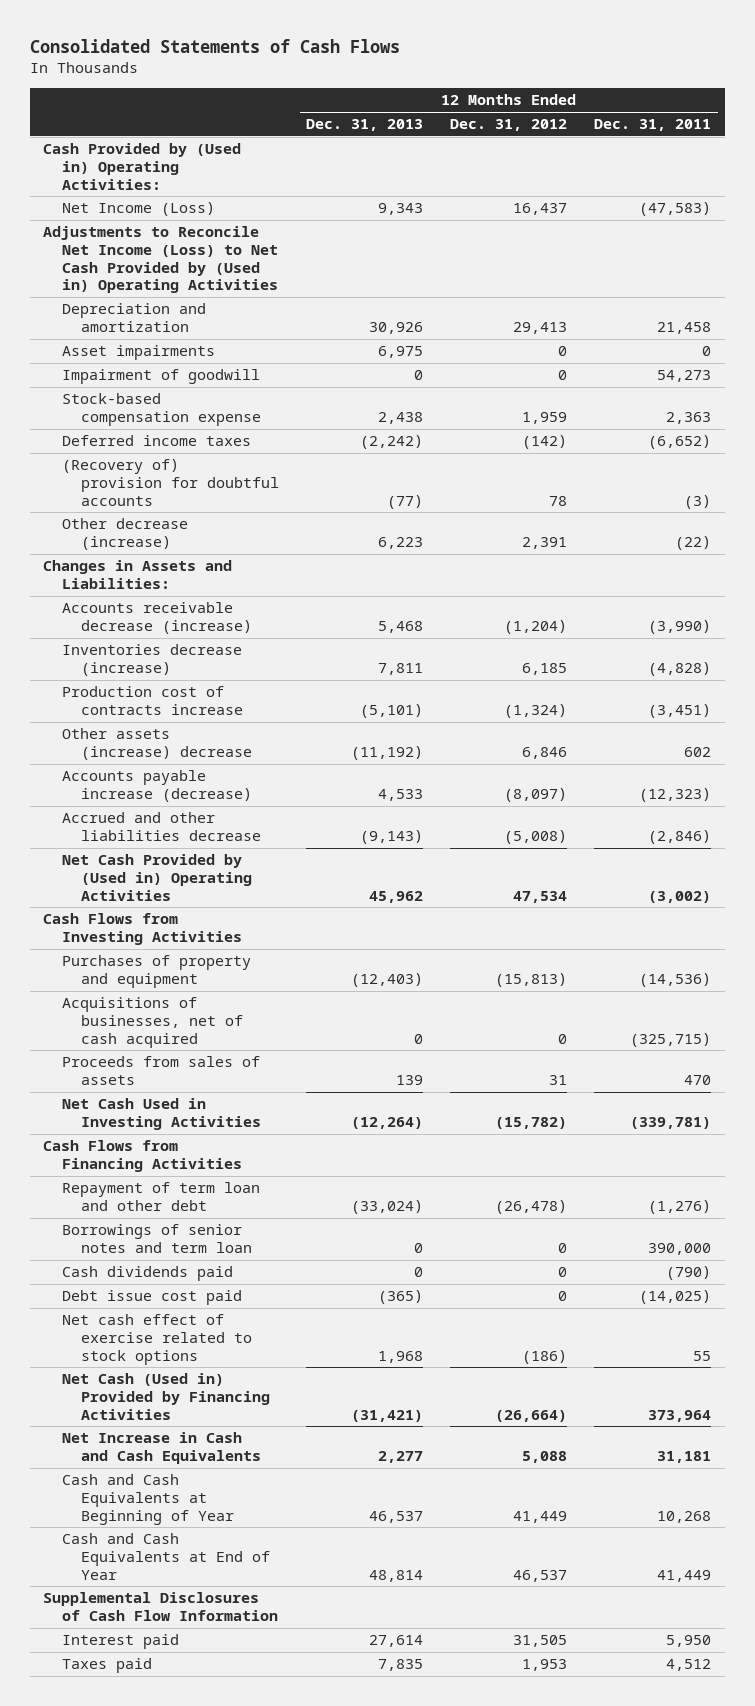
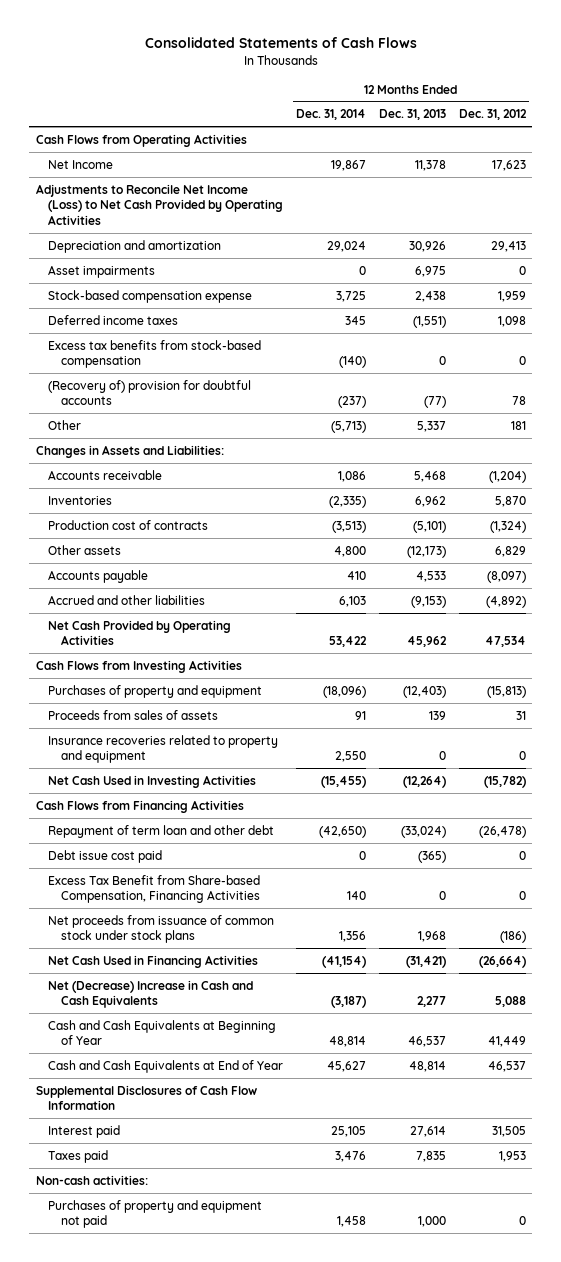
[594,119,712,132] Dec. 31, 2011 -> none
none -> [296,109,367,121] Dec. 31, 2014
[43,143,242,190] Cash Provided by (Used in) Operating Activities: -> [35,133,247,147] Cash Flows from Operating Activities
[62,202,216,217] Net Income (Loss) -> [48,159,114,169] Net Income
[378,203,424,216] 9,343 -> [414,159,446,171] 11,378
[513,203,568,216] 16,437 -> [491,159,526,171] 17,623
[43,226,279,294] Adjustments to Reconcile Net Income (Loss) to Net Cash Provided by (Used in) Operating Activities -> [35,183,284,226] Adjustments to Reconcile Net Income (Loss) to Net Cash Provided by Operating Activities
[62,369,261,385] Impairment of goodwill -> none
[360,435,424,450] (2,242) -> [412,315,446,328] (1,551)
[522,435,568,450] (142) -> [497,315,526,327] 1,098
none -> [48,339,262,369] Excess tax benefits from stock-based compensation
[62,518,189,551] Other decrease (increase) -> [48,419,82,430] Other
[378,537,424,550] 6,223 -> [416,420,446,432] 5,337
[522,537,568,550] 2,391 -> [510,420,526,430] 181
[62,602,253,635] Accounts receivable decrease (increase) -> [48,469,163,480] Accounts receivable
[62,644,243,677] Inventories decrease (increase) -> [48,495,113,505] Inventories
[378,663,424,676] 7,811 -> [414,495,446,507] 6,962
[522,663,568,676] 6,185 -> [494,495,526,507] 5,870
[62,686,244,716] Production cost of contracts increase -> [48,519,209,530] Production cost of contracts
[62,728,253,761] Other assets (increase) decrease -> [48,544,122,555] Other assets
[351,746,424,761] (11,192) -> [406,545,446,558] (12,173)
[522,747,568,760] 6,846 -> [494,545,526,557] 6,829
[62,770,253,803] Accounts payable increase (decrease) -> [48,569,149,583] Accounts payable
[62,812,262,842] Accrued and other liabilities decrease -> [48,594,206,605] Accrued and other liabilities
[360,830,424,845] (9,143) -> [410,595,446,608] (9,153)
[504,830,568,845] (5,008) -> [485,595,526,608] (4,892)
[62,854,253,901] Net Cash Provided by (Used in) Operating Activities -> [48,619,232,646] Net Cash Provided by Operating Activities
[62,997,244,1048] Acquisitions of businesses, net of cash acquired -> none
none -> [48,734,279,764] Insurance recoveries related to property and equipment
[62,1224,253,1254] Borrowings of senior notes and term loan -> none
[62,1266,234,1282] Cash dividends paid -> none
none -> [48,874,261,904] Excess Tax Benefit from Share-based Compensation, Financing Activities
[62,1314,253,1365] Net cash effect of exercise related to stock options -> [48,914,275,944] Net proceeds from issuance of common stock under stock plans
[62,1373,271,1420] Net Cash (Used in) Provided by Financing Activities -> [48,954,259,968] Net Cash Used in Financing Activities
[62,1432,262,1465] Net Increase in Cash and Cash Equivalents -> [48,979,254,1009] Net (Decrease) Increase in Cash and Cash Equivalents
none -> [35,1174,148,1185] Non-cash activities:
none -> [48,1199,263,1229] Purchases of property and equipment not paid

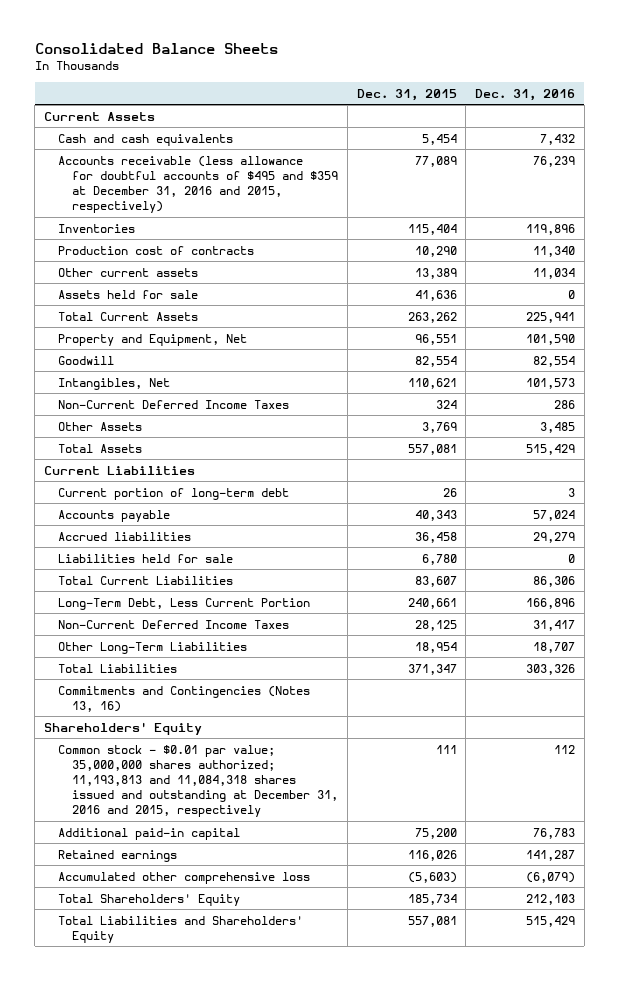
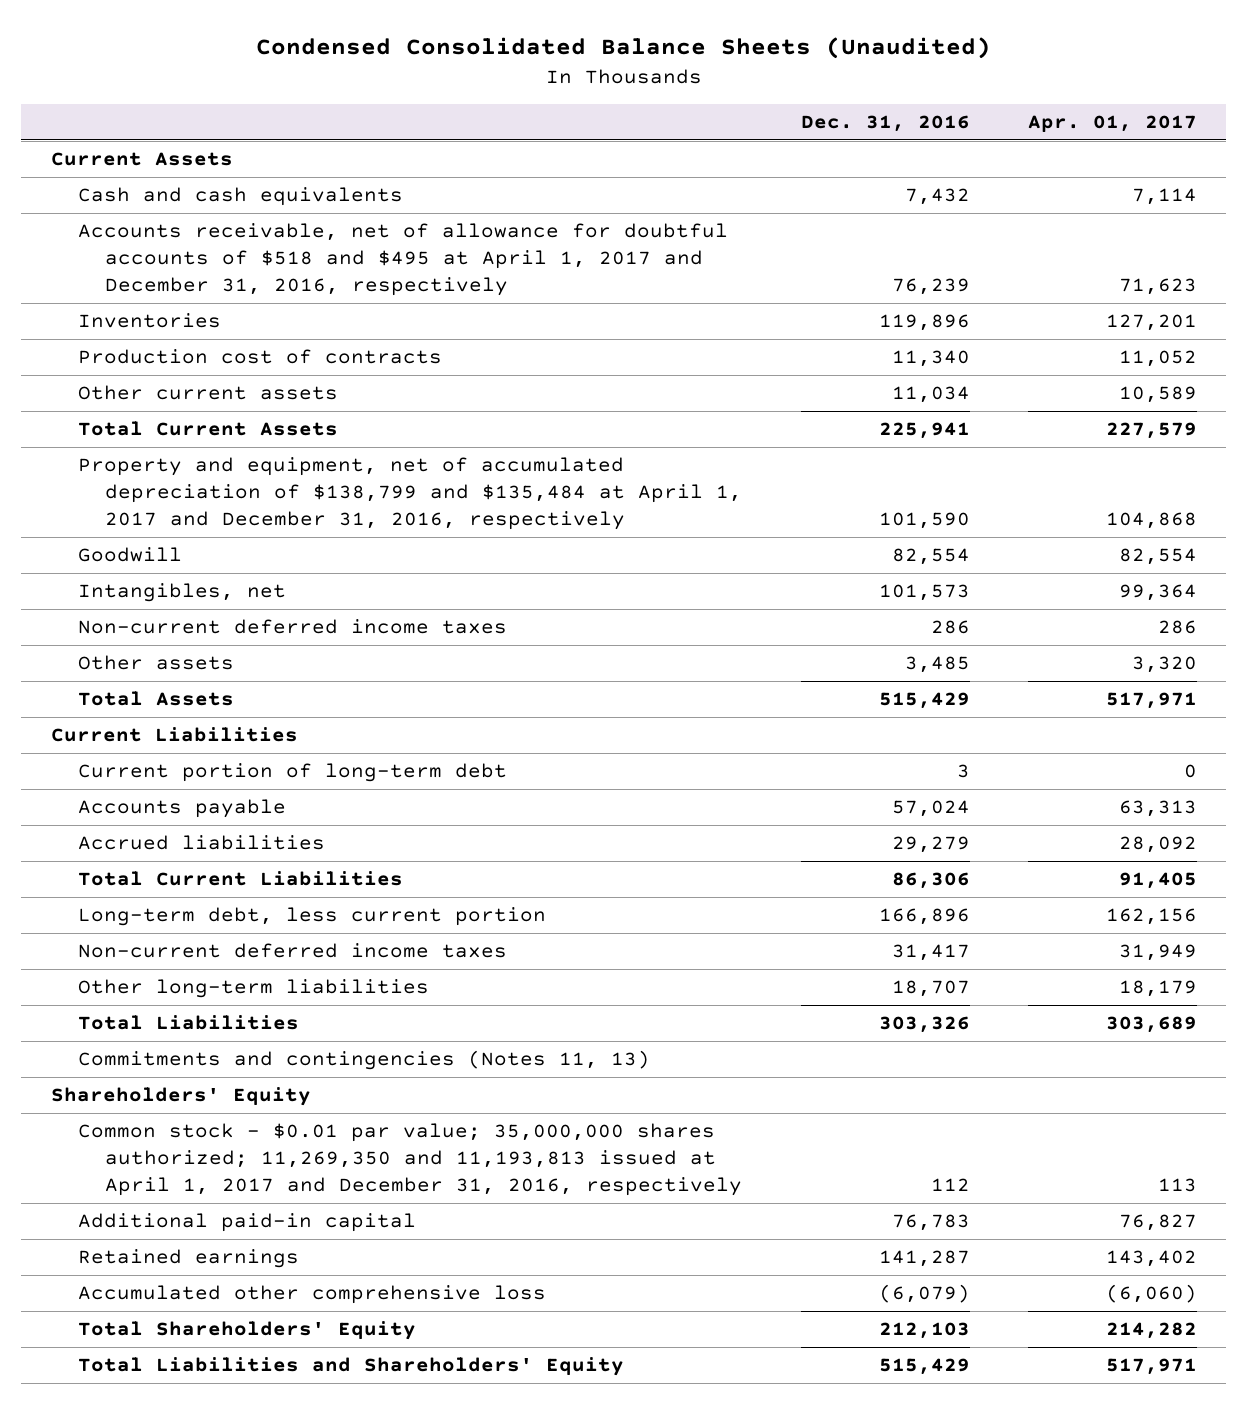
[34,42,278,54] Consolidated Balance Sheets -> [255,37,991,60] Condensed Consolidated Balance Sheets (Unaudited)
[356,88,457,101] Dec. 31, 2015 -> none
none -> [1028,115,1198,133] Apr. 01, 2017
[58,155,339,214] Accounts receivable (less allowance for doubtful accounts of $495 and $359 at December 31, 2016 and 2015, respectively) -> [77,223,728,297] Accounts receivable, net of allowance for doubtful accounts of $518 and $495 at April 1, 2017 and December 31, 2016, respectively
[58,289,199,299] Assets held for sale -> none
[58,333,248,346] Property and Equipment, Net -> [77,457,743,531] Property and equipment, net of accumulated depreciation of $138,799 and $135,484 at April 1, 2017 and December 31, 2016, respectively
[58,377,171,390] Intangibles, Net -> [77,583,286,603] Intangibles, net
[58,399,290,409] Non-Current Deferred Income Taxes -> [77,619,507,635] Non-current deferred income taxes
[58,421,143,431] Other Assets -> [77,655,234,671] Other assets
[58,553,234,563] Liabilities held for sale -> none
[58,597,311,610] Long-Term Debt, Less Current Portion -> [77,907,546,927] Long-term debt, less current portion
[58,619,290,629] Non-Current Deferred Income Taxes -> [77,943,507,959] Non-current deferred income taxes
[58,641,248,654] Other Long-Term Liabilities -> [77,979,429,999] Other long-term liabilities
[58,685,311,712] Commitments and Contingencies (Notes 13, 16) -> [77,1050,650,1071] Commitments and contingencies (Notes 11, 13)
[58,744,339,818] Common stock - $0.01 par value; 35,000,000 shares authorized; 11,193,813 and 11,084,318 shares issued and outstanding at December 31, 2016 and 2015, respectively -> [77,1123,743,1197] Common stock - $0.01 par value; 35,000,000 shares authorized; 11,269,350 and 11,193,813 issued at April 1, 2017 and December 31, 2016, respectively

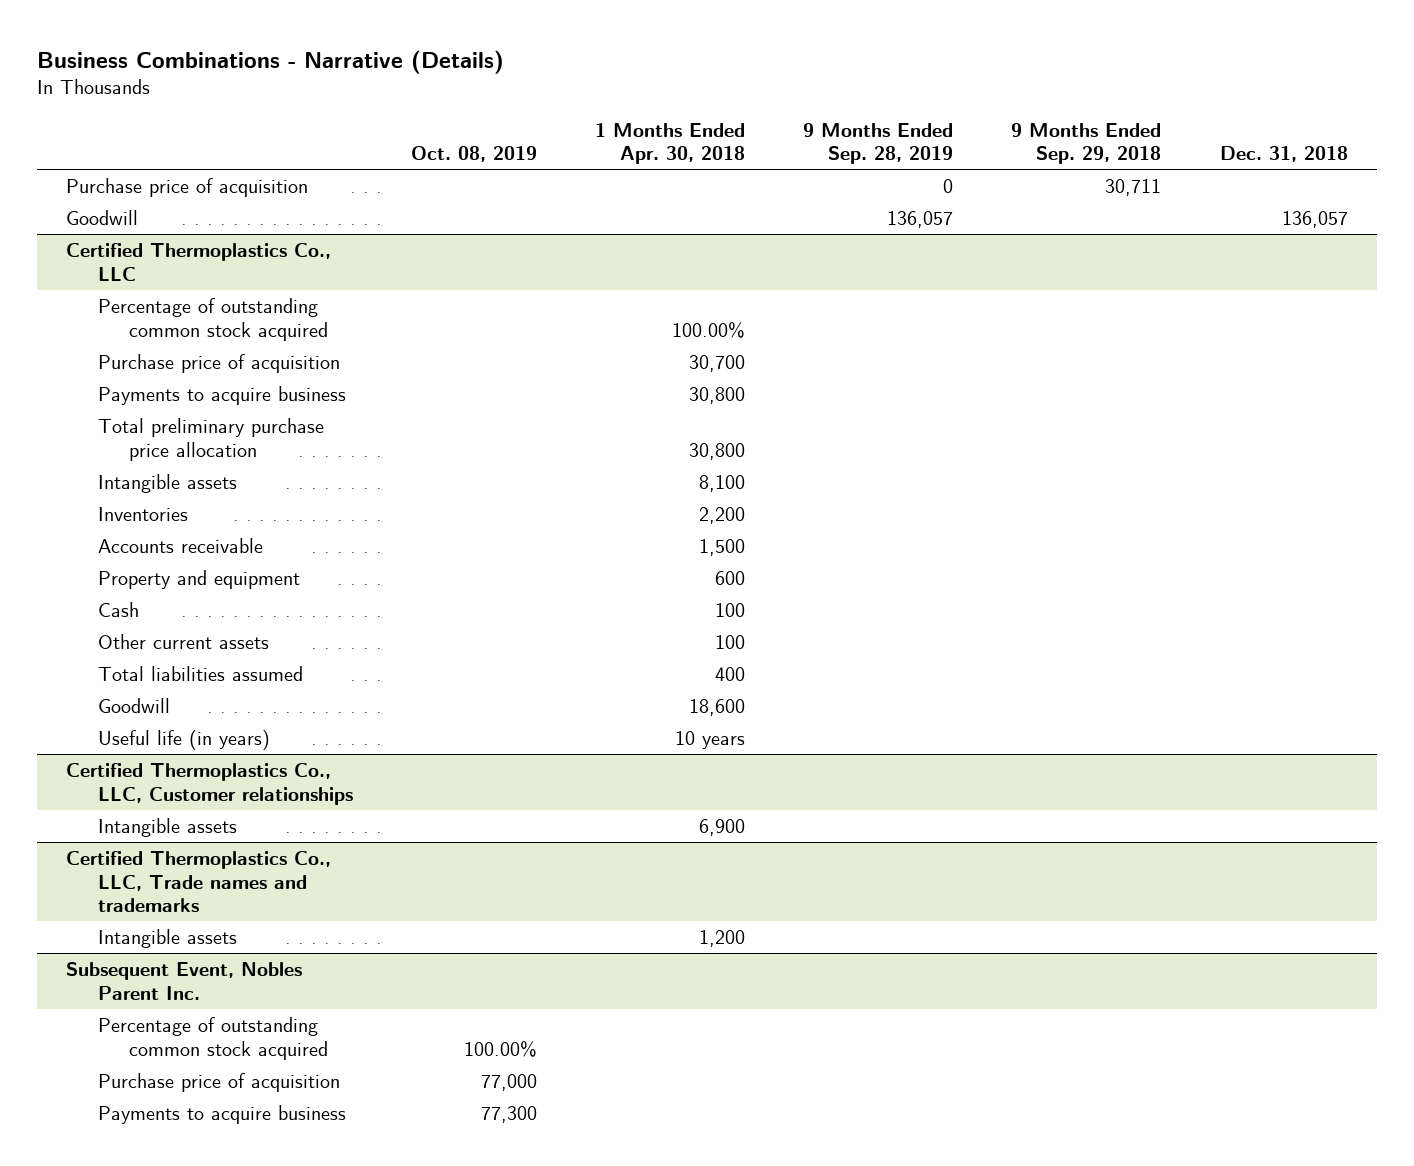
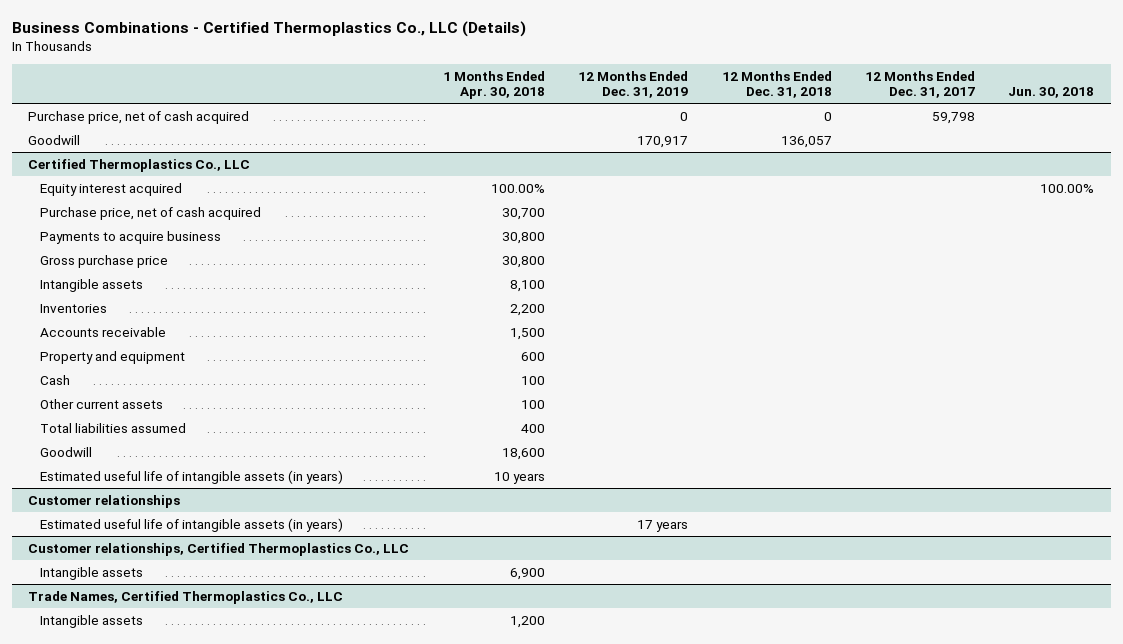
[37,49,505,74] Business Combinations - Narrative (Details) -> [11,20,526,37] Business Combinations - Certified Thermoplastics Co., LLC (Details)
[410,146,537,163] Oct. 08, 2019 -> none
[803,122,954,165] 9 Months Ended Sep. 28, 2019 -> none
[1011,122,1162,165] 9 Months Ended Sep. 29, 2018 -> none
[1219,146,1348,163] Dec. 31, 2018 -> none
none -> [578,70,689,99] 12 Months Ended Dec. 31, 2019
none -> [721,70,832,99] 12 Months Ended Dec. 31, 2018
none -> [864,70,975,99] 12 Months Ended Dec. 31, 2017
none -> [1008,87,1095,99] Jun. 30, 2018
[66,177,309,197] Purchase price of acquisition -> [28,110,250,124] Purchase price, net of cash acquired
[97,297,329,341] Percentage of outstanding common stock acquired -> [40,182,183,196] Equity interest acquired
[97,353,340,373] Purchase price of acquisition -> [40,206,262,220] Purchase price, net of cash acquired
[97,417,324,461] Total preliminary purchase price allocation -> [40,254,169,268] Gross purchase price
[97,729,270,750] Useful life (in years) -> [40,469,344,484] Estimated useful life of intangible assets (in years)
none -> [28,494,181,508] Customer relationships
none -> [40,517,344,532] Estimated useful life of intangible assets (in years)
[66,762,353,805] Certified Thermoplastics Co., LLC, Customer relationships -> [28,542,410,556] Customer relationships, Certified Thermoplastics Co., LLC
[66,850,332,913] Certified Thermoplastics Co., LLC, Trade names and trademarks -> [28,590,344,604] Trade Names, Certified Thermoplastics Co., LLC
[66,961,303,1000] Subsequent Event, Nobles Parent Inc. -> none
[97,1016,329,1060] Percentage of outstanding common stock acquired -> none
[97,1072,340,1092] Purchase price of acquisition -> none
[97,1104,346,1124] Payments to acquire business -> none

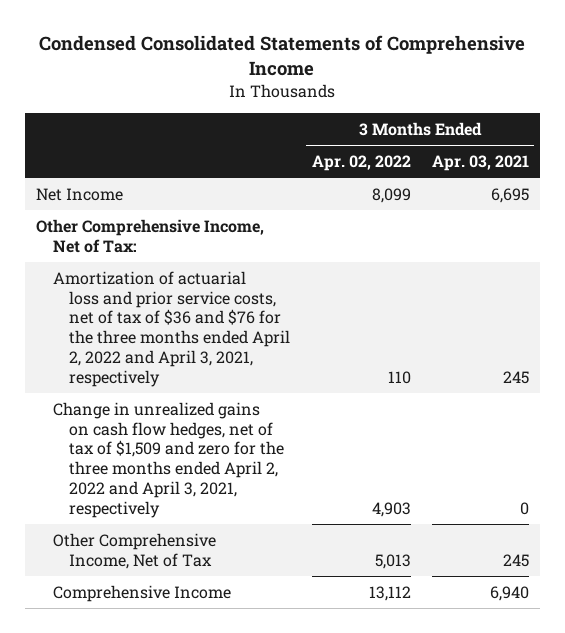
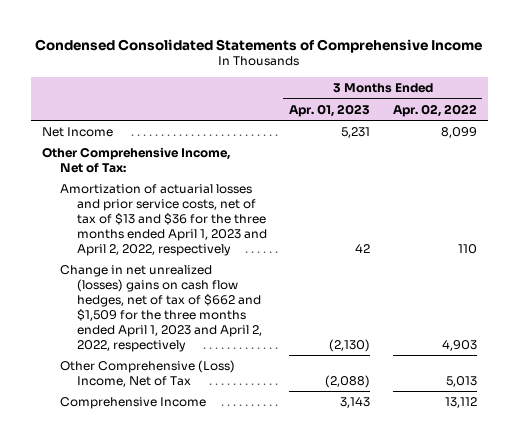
[431,155,529,172] Apr. 03, 2021 -> none
none -> [289,103,371,117] Apr. 01, 2023
[52,270,291,387] Amortization of actuarial loss and prior service costs, net of tax of $36 and $76 for the three months ended April 2, 2022 and April 3, 2021, respectively -> [59,184,267,257] Amortization of actuarial losses and prior service costs, net of tax of $13 and $36 for the three months ended April 1, 2023 and April 2, 2022, respectively
[52,401,285,518] Change in unrealized gains on cash flow hedges, net of tax of $1,509 and zero for the three months ended April 2, 2022 and April 3, 2021, respectively -> [59,265,262,353] Change in net unrealized (losses) gains on cash flow hedges, net of tax of $662 and $1,509 for the three months ended April 1, 2023 and April 2, 2022, respectively
[52,532,216,569] Other Comprehensive Income, Net of Tax -> [59,360,235,388] Other Comprehensive (Loss) Income, Net of Tax

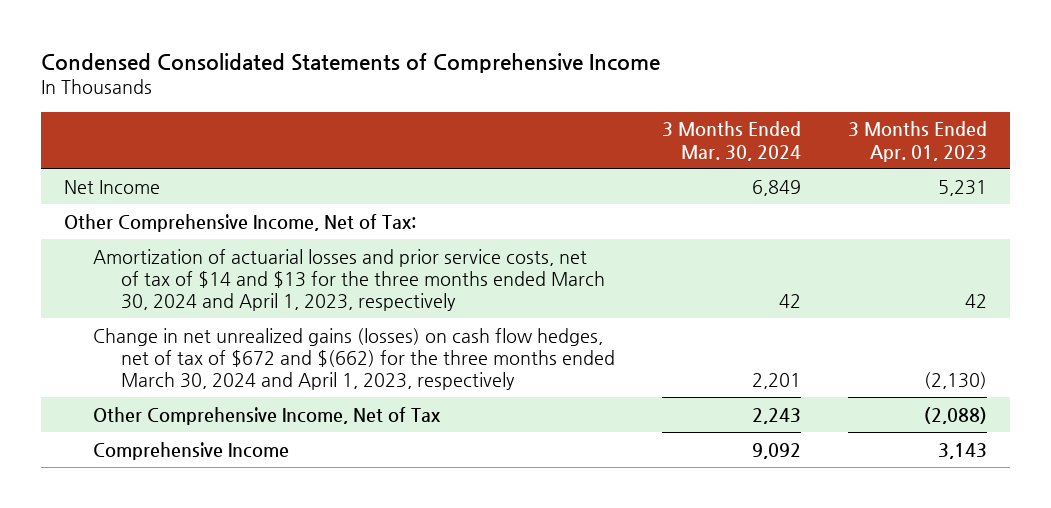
[392,103,477,117] Apr. 02, 2022 -> none
none -> [662,121,802,161] 3 Months Ended Mar. 30, 2024
[59,184,267,257] Amortization of actuarial losses and prior service costs, net of tax of $13 and $36 for the three months ended April 1, 2023 and April 2, 2022, respectively -> [92,248,606,312] Amortization of actuarial losses and prior service costs, net of tax of $14 and $13 for the three months ended March 30, 2024 and April 1, 2023, respectively
[59,265,262,353] Change in net unrealized (losses) gains on cash flow hedges, net of tax of $662 and $1,509 for the three months ended April 1, 2023 and April 2, 2022, respectively -> [92,327,616,391] Change in net unrealized gains (losses) on cash flow hedges, net of tax of $672 and $(662) for the three months ended March 30, 2024 and April 1, 2023, respectively
[59,360,235,388] Other Comprehensive (Loss) Income, Net of Tax -> [92,406,441,425] Other Comprehensive Income, Net of Tax

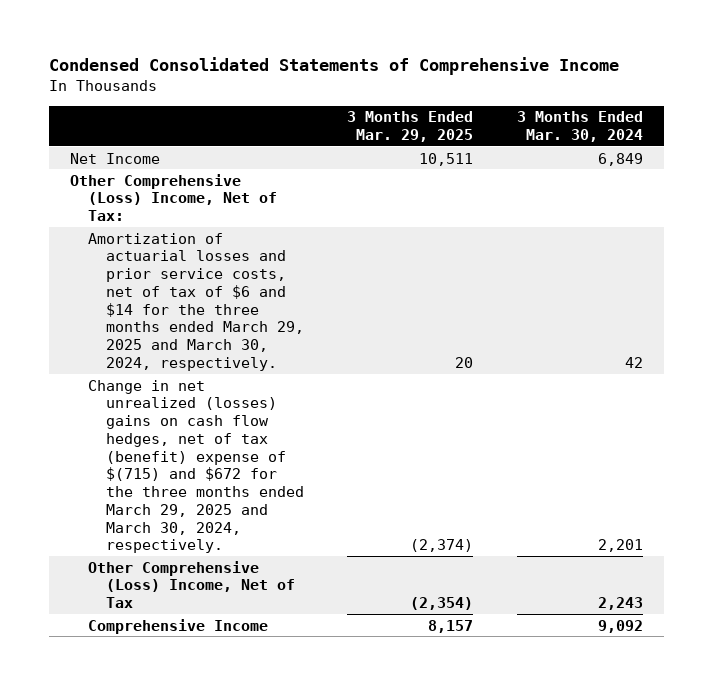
[847,121,987,162] 3 Months Ended Apr. 01, 2023 -> none
none -> [347,111,474,143] 3 Months Ended Mar. 29, 2025
[64,213,417,232] Other Comprehensive Income, Net of Tax: -> [70,173,278,222] Other Comprehensive (Loss) Income, Net of Tax:
[92,248,606,312] Amortization of actuarial losses and prior service costs, net of tax of $14 and $13 for the three months ended March 30, 2024 and April 1, 2023, respectively -> [88,232,305,371] Amortization of actuarial losses and prior service costs, net of tax of $6 and $14 for the three months ended March 29, 2025 and March 30, 2024, respectively.
[92,327,616,391] Change in net unrealized gains (losses) on cash flow hedges, net of tax of $672 and $(662) for the three months ended March 30, 2024 and April 1, 2023, respectively -> [88,379,305,554] Change in net unrealized (losses) gains on cash flow hedges, net of tax (benefit) expense of $(715) and $672 for the three months ended March 29, 2025 and March 30, 2024, respectively.
[92,406,441,425] Other Comprehensive Income, Net of Tax -> [88,560,296,609] Other Comprehensive (Loss) Income, Net of Tax

